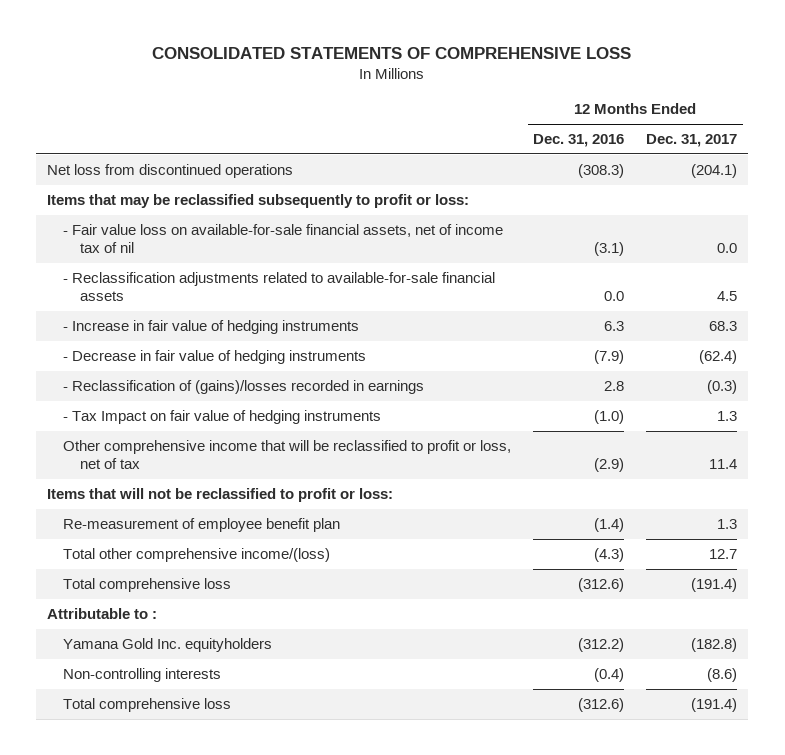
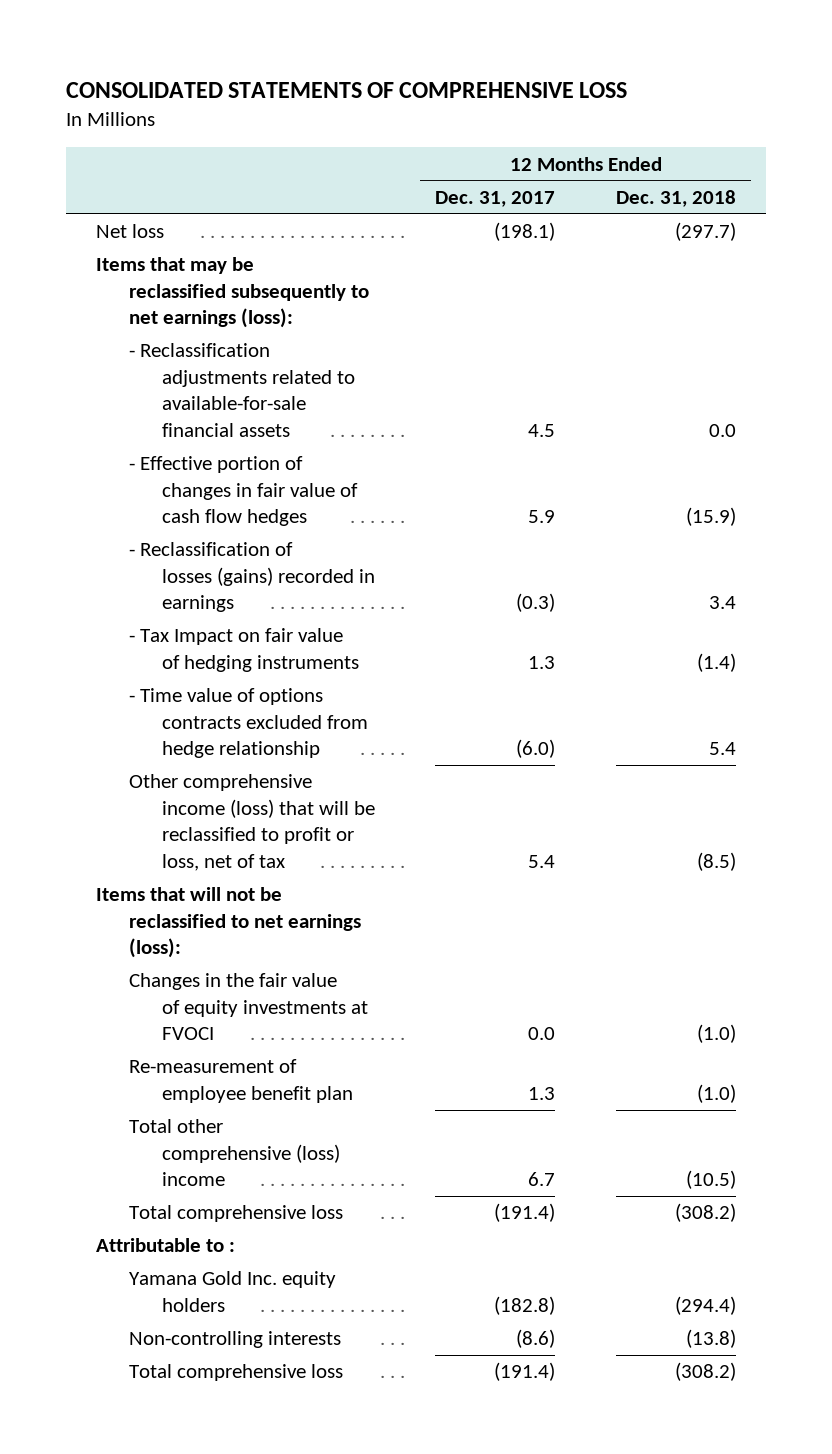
[533,134,625,148] Dec. 31, 2016 -> none
none -> [616,189,737,207] Dec. 31, 2018
[63,224,504,254] - Fair value loss on available-for-sale financial assets, net of income tax of nil -> none
[47,164,294,179] Net loss from discontinued operations -> [96,224,165,239] Net loss
[691,164,738,179] (204.1) -> [494,222,556,242] (198.1)
[47,194,470,209] Items that may be reclassified subsequently to profit or loss: -> [96,257,370,329] Items that may be reclassified subsequently to net earnings (loss):
[63,350,367,365] - Decrease in fair value of hedging instruments -> none
[63,320,360,335] - Increase in fair value of hedging instruments -> [129,456,358,527] - Effective portion of changes in fair value of cash flow hedges
[709,321,738,332] 68.3 -> [528,510,556,524] 5.9
[63,380,425,395] - Reclassification of (gains)/losses recorded in earnings -> [129,542,375,613] - Reclassification of losses (gains) recorded in earnings
none -> [129,688,368,759] - Time value of options contracts excluded from hedge relationship
[63,440,512,470] Other comprehensive income that will be reclassified to profit or loss, net of tax -> [129,774,375,871] Other comprehensive income (loss) that will be reclassified to profit or loss, net of tax
[709,459,738,470] 11.4 -> [528,854,556,868] 5.4
[47,488,394,503] Items that will not be reclassified to profit or loss: -> [96,887,362,959] Items that will not be reclassified to net earnings (loss):
none -> [129,973,368,1041] Changes in the fair value of equity investments at FVOCI
[63,548,331,563] Total other comprehensive income/(loss) -> [129,1119,340,1187] Total other comprehensive (loss) income
[709,549,738,560] 12.7 -> [528,1172,556,1187] 6.7
[63,638,273,653] Yamana Gold Inc. equityholders -> [129,1271,337,1312] Yamana Gold Inc. equity holders

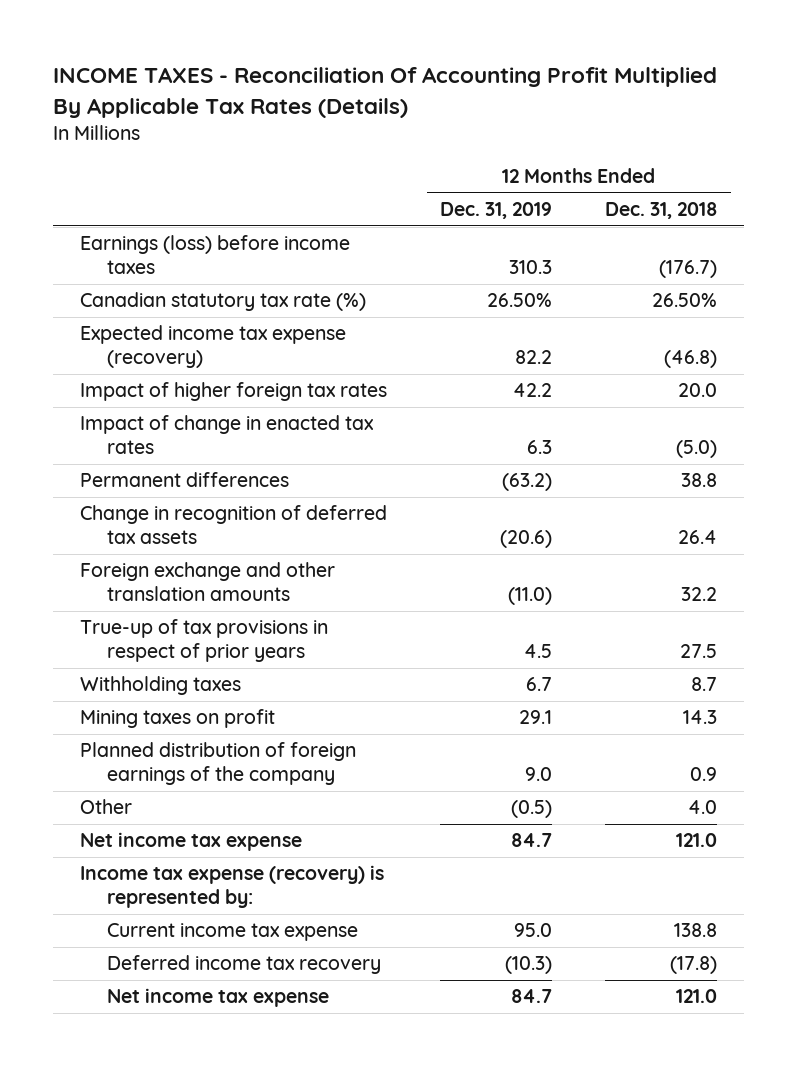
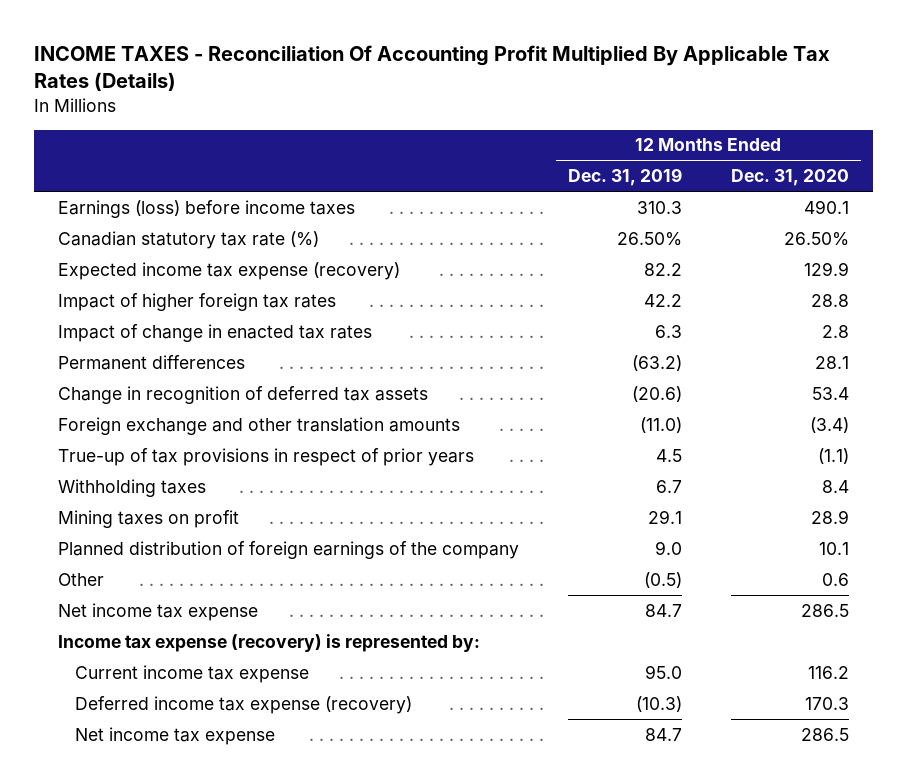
[605,202,718,220] Dec. 31, 2018 -> none
none -> [730,169,849,187] Dec. 31, 2020
[106,955,381,975] Deferred income tax recovery -> [75,695,413,714] Deferred income tax expense (recovery)

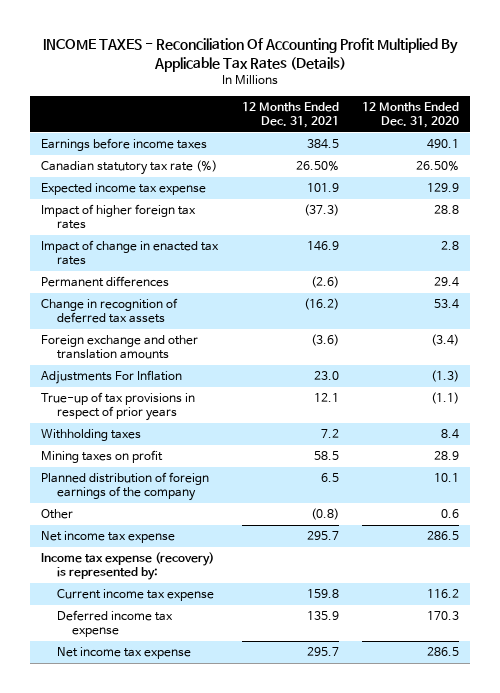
[568,168,683,187] Dec. 31, 2019 -> none
none -> [241,102,339,129] 12 Months Ended Dec. 31, 2021
[58,199,356,218] Earnings (loss) before income taxes -> [41,138,208,152] Earnings before income taxes
[58,261,401,280] Expected income tax expense (recovery) -> [41,183,207,196] Expected income tax expense
[814,355,849,369] 28.1 -> [433,277,459,288] 29.4
none -> [41,370,183,385] Adjustments For Inflation
[75,695,413,714] Deferred income tax expense (recovery) -> [56,610,173,638] Deferred income tax expense

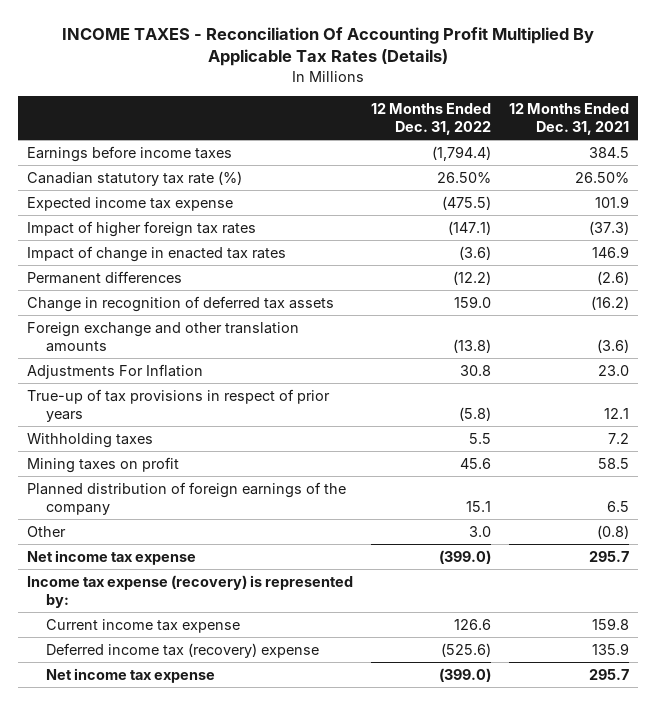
[361,102,459,129] 12 Months Ended Dec. 31, 2020 -> none
none -> [370,102,491,135] 12 Months Ended Dec. 31, 2022
[56,610,173,638] Deferred income tax expense -> [46,642,320,658] Deferred income tax (recovery) expense

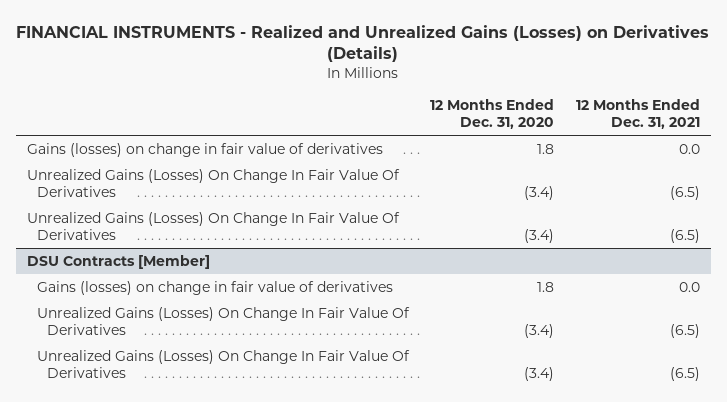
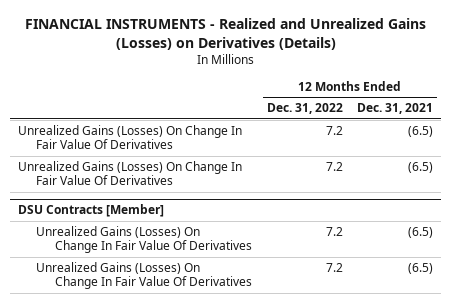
[430,98,555,130] 12 Months Ended Dec. 31, 2020 -> none
none -> [266,103,343,115] Dec. 31, 2022
[26,142,383,157] Gains (losses) on change in fair value of derivatives -> none
[36,280,393,295] Gains (losses) on change in fair value of derivatives -> none

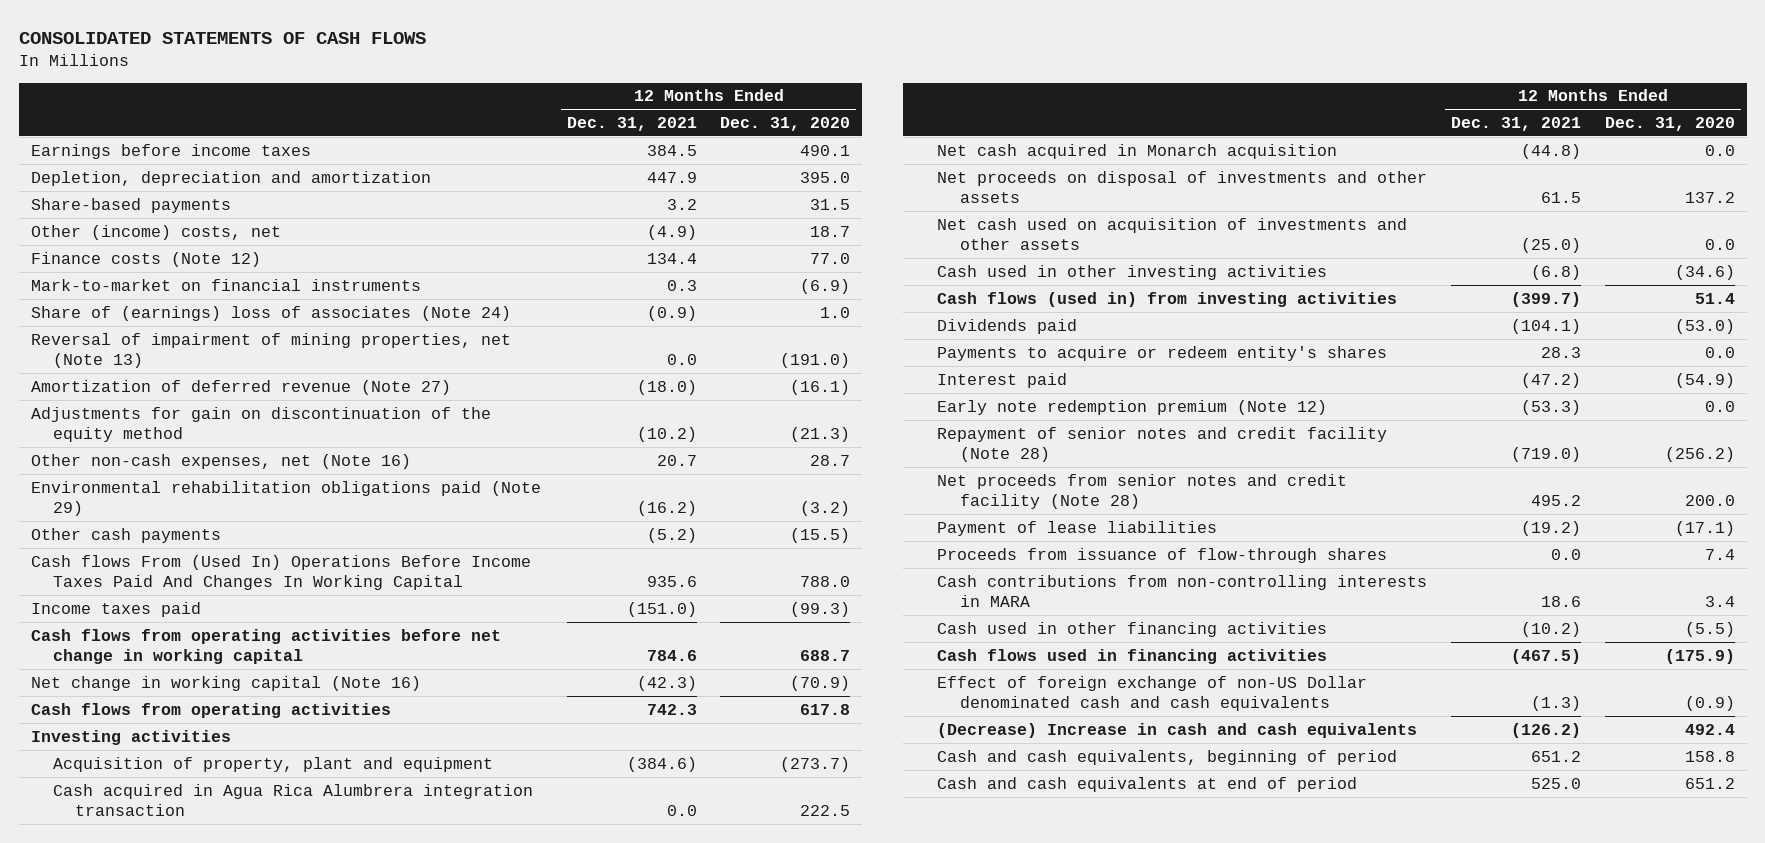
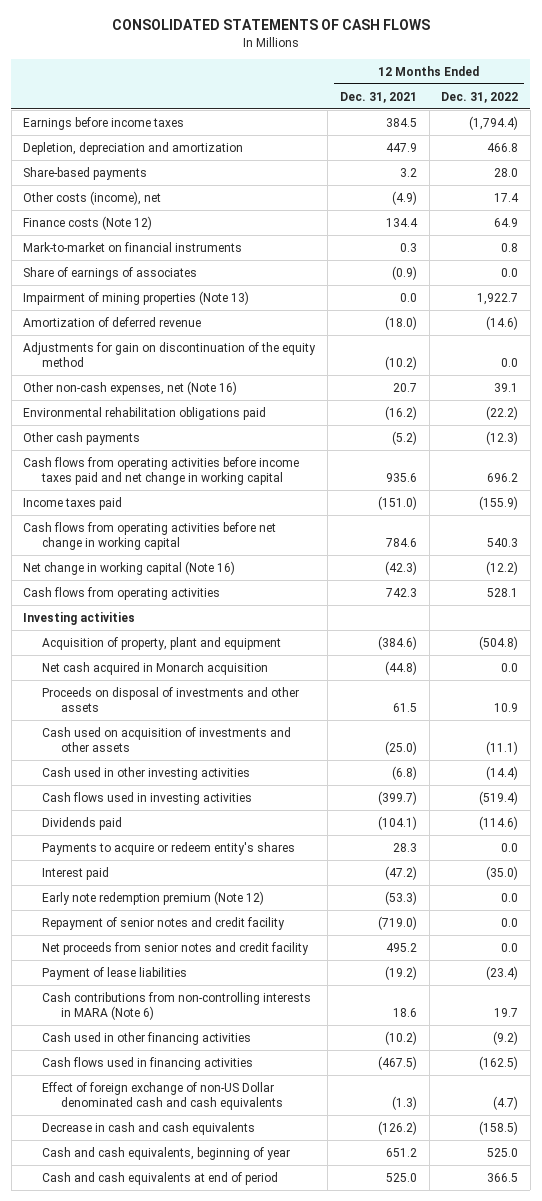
[720,116,851,131] Dec. 31, 2020 -> none
none -> [441,91,519,103] Dec. 31, 2022
[30,224,281,240] Other (income) costs, net -> [23,190,162,205] Other costs (income), net
[30,305,511,321] Share of (earnings) loss of associates (Note 24) -> [23,266,198,280] Share of earnings of associates
[30,332,511,369] Reversal of impairment of mining properties, net (Note 13) -> [23,290,250,305] Impairment of mining properties (Note 13)
[30,379,451,395] Amortization of deferred revenue (Note 27) -> [23,316,202,327] Amortization of deferred revenue
[30,480,541,517] Environmental rehabilitation obligations paid (Note 29) -> [23,406,267,420] Environmental rehabilitation obligations paid
[30,554,531,591] Cash flows From (Used In) Operations Before Income Taxes Paid And Changes In Working Capital -> [23,456,300,486] Cash flows from operating activities before income taxes paid and net change in working capital
[53,783,534,817] Cash acquired in Agua Rica Alumbrera integration transaction -> none
[937,170,1428,204] Net proceeds on disposal of investments and other assets -> [42,686,300,713] Proceeds on disposal of investments and other assets
[937,217,1408,251] Net cash used on acquisition of investments and other assets -> [42,726,292,753] Cash used on acquisition of investments and other assets
[937,291,1398,307] Cash flows (used in) from investing activities -> [42,791,253,805] Cash flows used in investing activities
[937,426,1388,463] Repayment of senior notes and credit facility (Note 28) -> [42,916,286,930] Repayment of senior notes and credit facility
[937,473,1348,510] Net proceeds from senior notes and credit facility (Note 28) -> [42,941,310,955] Net proceeds from senior notes and credit facility
[937,547,1388,563] Proceeds from issuance of flow-through shares -> none
[937,574,1428,608] Cash contributions from non-controlling interests in MARA -> [42,991,312,1021] Cash contributions from non-controlling interests in MARA (Note 6)
[937,722,1418,738] (Decrease) Increase in cash and cash equivalents -> [42,1121,256,1135] Decrease in cash and cash equivalents
[937,749,1398,765] Cash and cash equivalents, beginning of period -> [42,1146,291,1160] Cash and cash equivalents, beginning of year

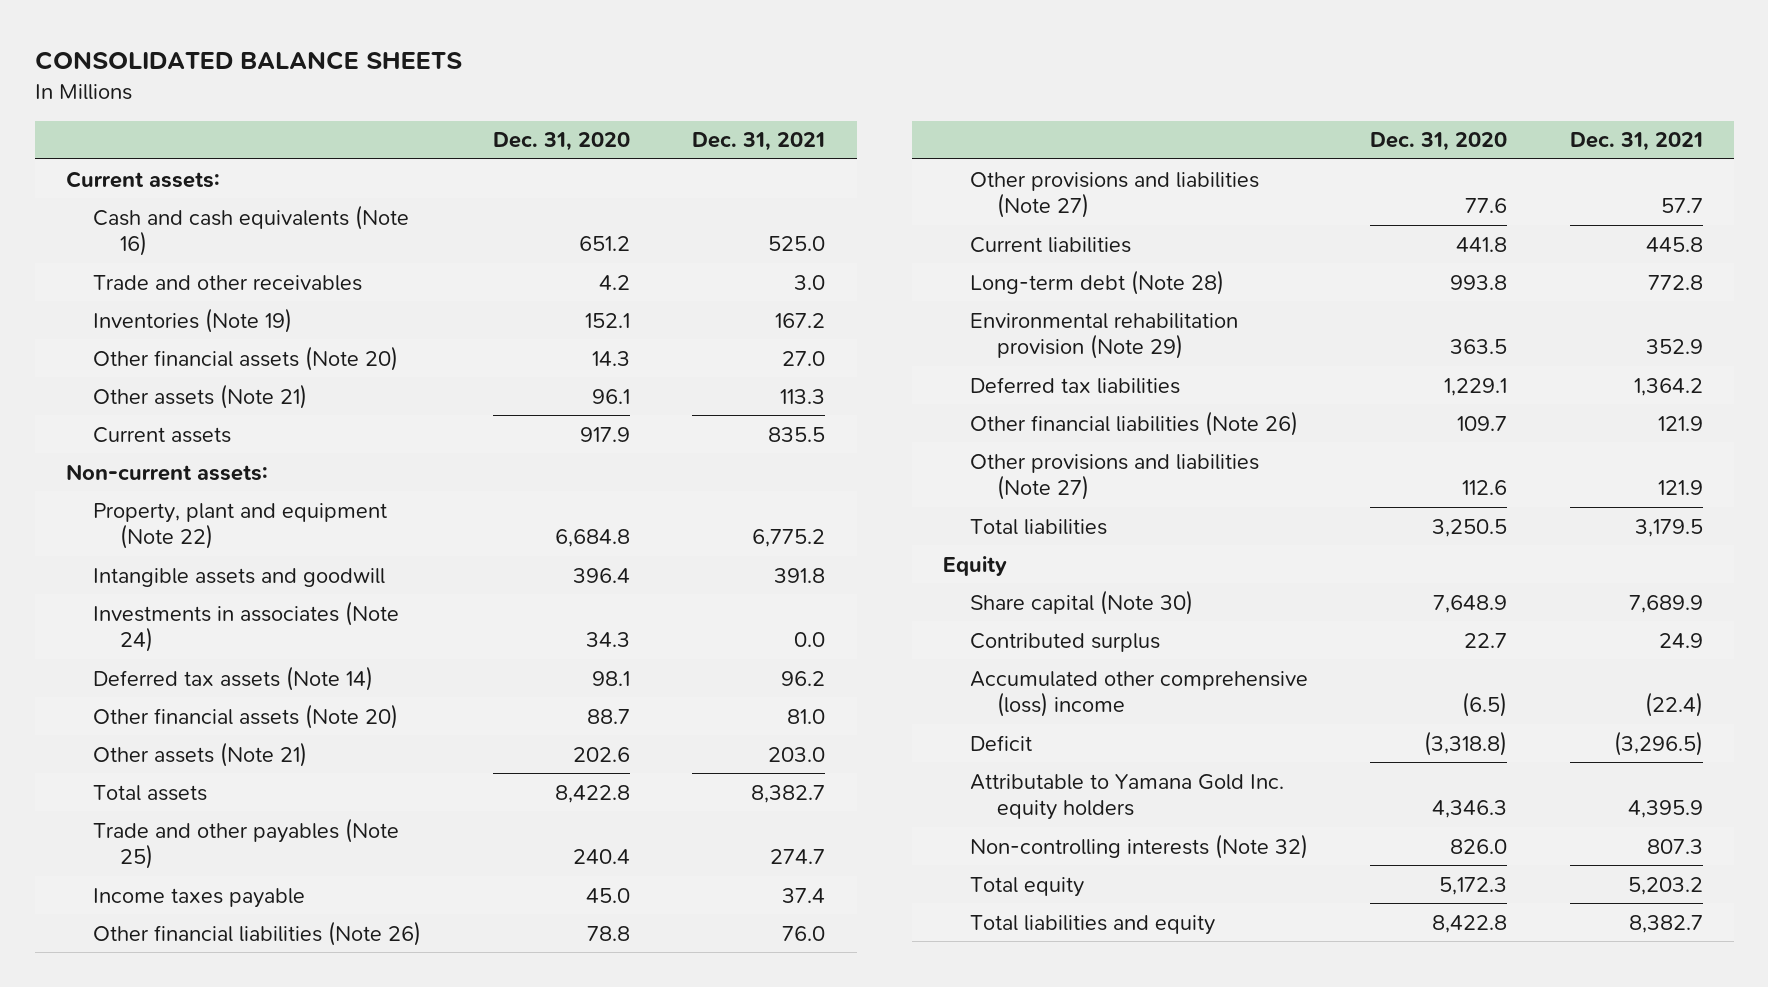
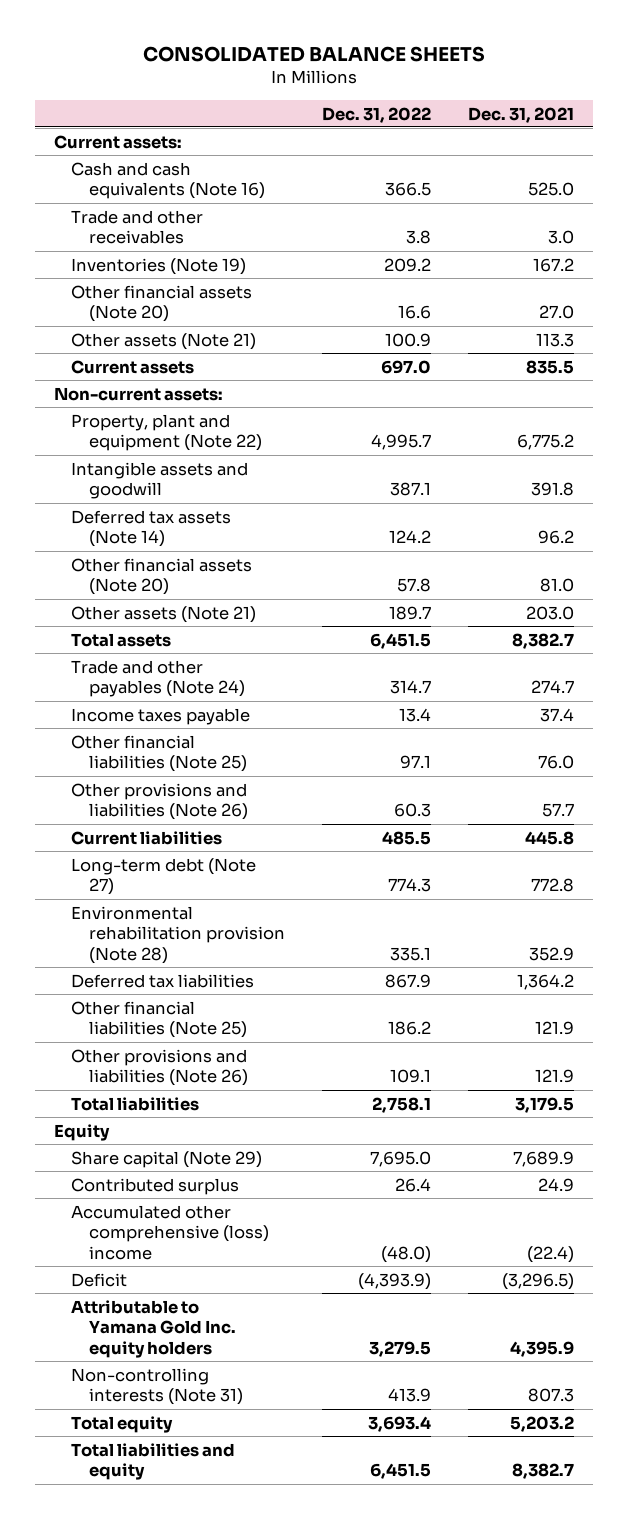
[493,132,631,152] Dec. 31, 2020 -> none
none -> [321,106,431,123] Dec. 31, 2022
[92,600,399,653] Investments in associates (Note 24) -> none
[92,817,399,870] Trade and other payables (Note 25) -> [71,659,245,698] Trade and other payables (Note 24)
[92,920,421,946] Other financial liabilities (Note 26) -> [71,734,247,773] Other financial liabilities (Note 25)
[969,171,1259,219] Other provisions and liabilities (Note 27) -> [71,782,248,821] Other provisions and liabilities (Note 26)
[969,269,1224,295] Long-term debt (Note 28) -> [71,857,257,896] Long-term debt (Note 27)
[969,312,1238,360] Environmental rehabilitation provision (Note 29) -> [71,905,285,964] Environmental rehabilitation provision (Note 28)
[969,410,1298,436] Other financial liabilities (Note 26) -> [71,1000,247,1039] Other financial liabilities (Note 25)
[969,453,1259,501] Other provisions and liabilities (Note 27) -> [71,1048,248,1087] Other provisions and liabilities (Note 26)
[969,589,1193,615] Share capital (Note 30) -> [71,1150,263,1168] Share capital (Note 29)
[969,833,1308,859] Non-controlling interests (Note 32) -> [71,1367,243,1406] Non-controlling interests (Note 31)

